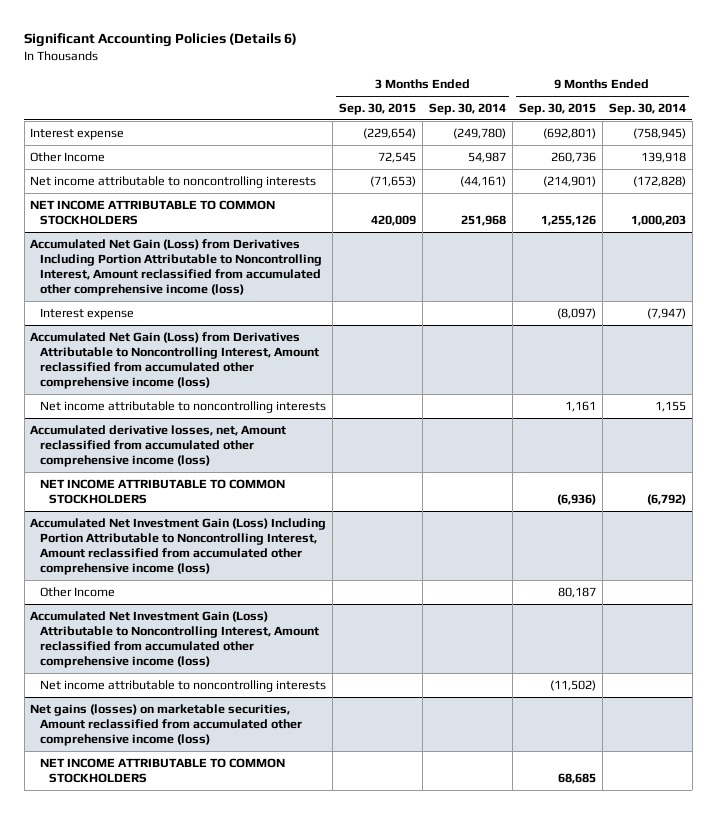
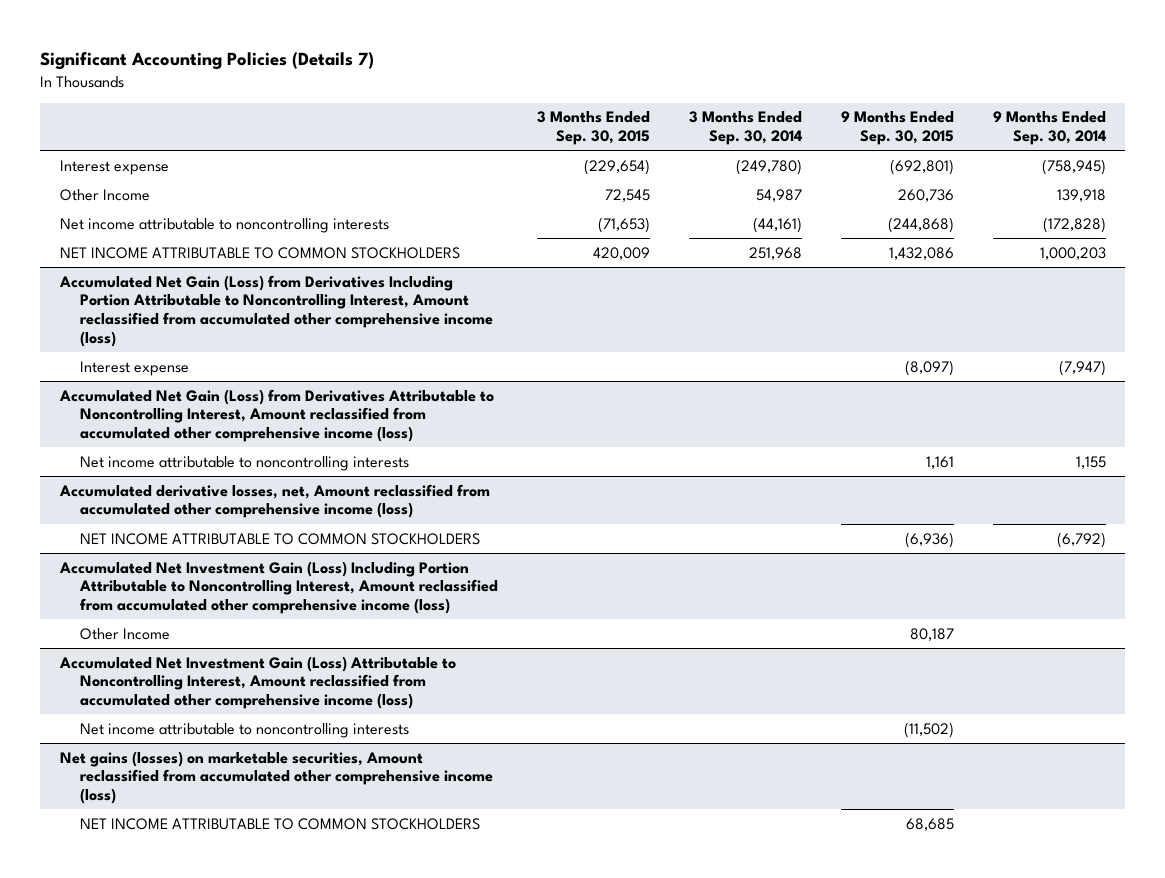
[24,33,298,48] Significant Accounting Policies (Details 6) -> [40,52,375,71] Significant Accounting Policies (Details 7)
[542,175,596,187] (214,901) -> [887,216,954,233] (244,868)
[540,215,596,227] 1,255,126 -> [888,246,954,260] 1,432,086

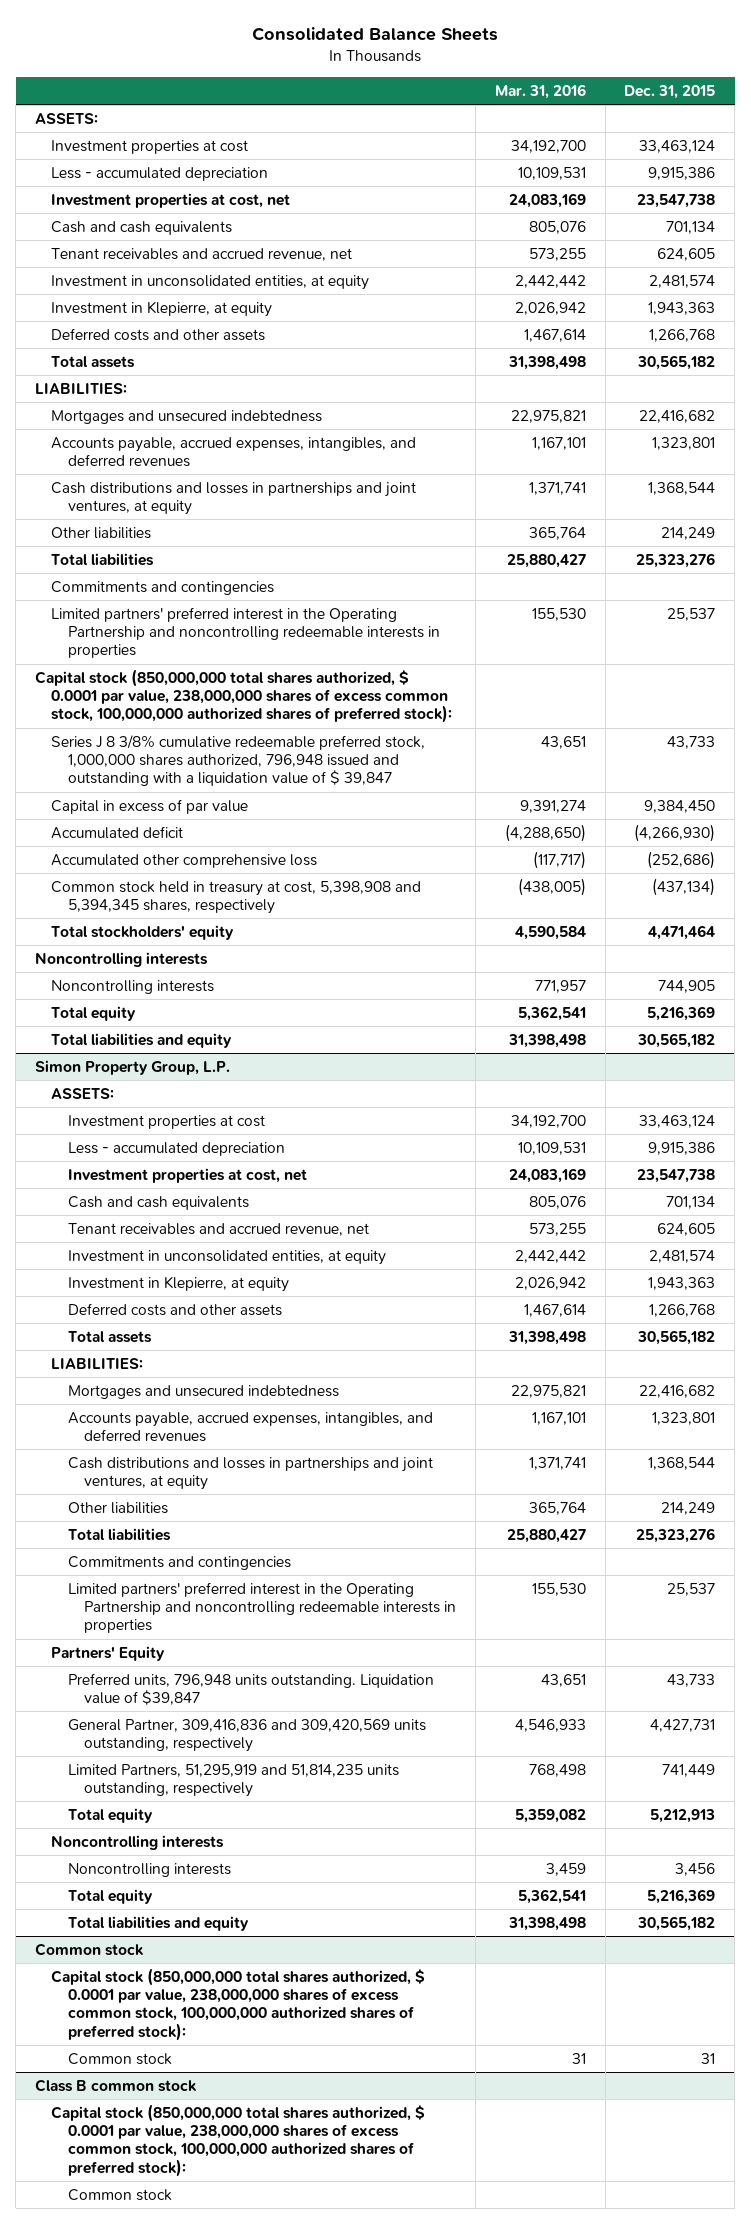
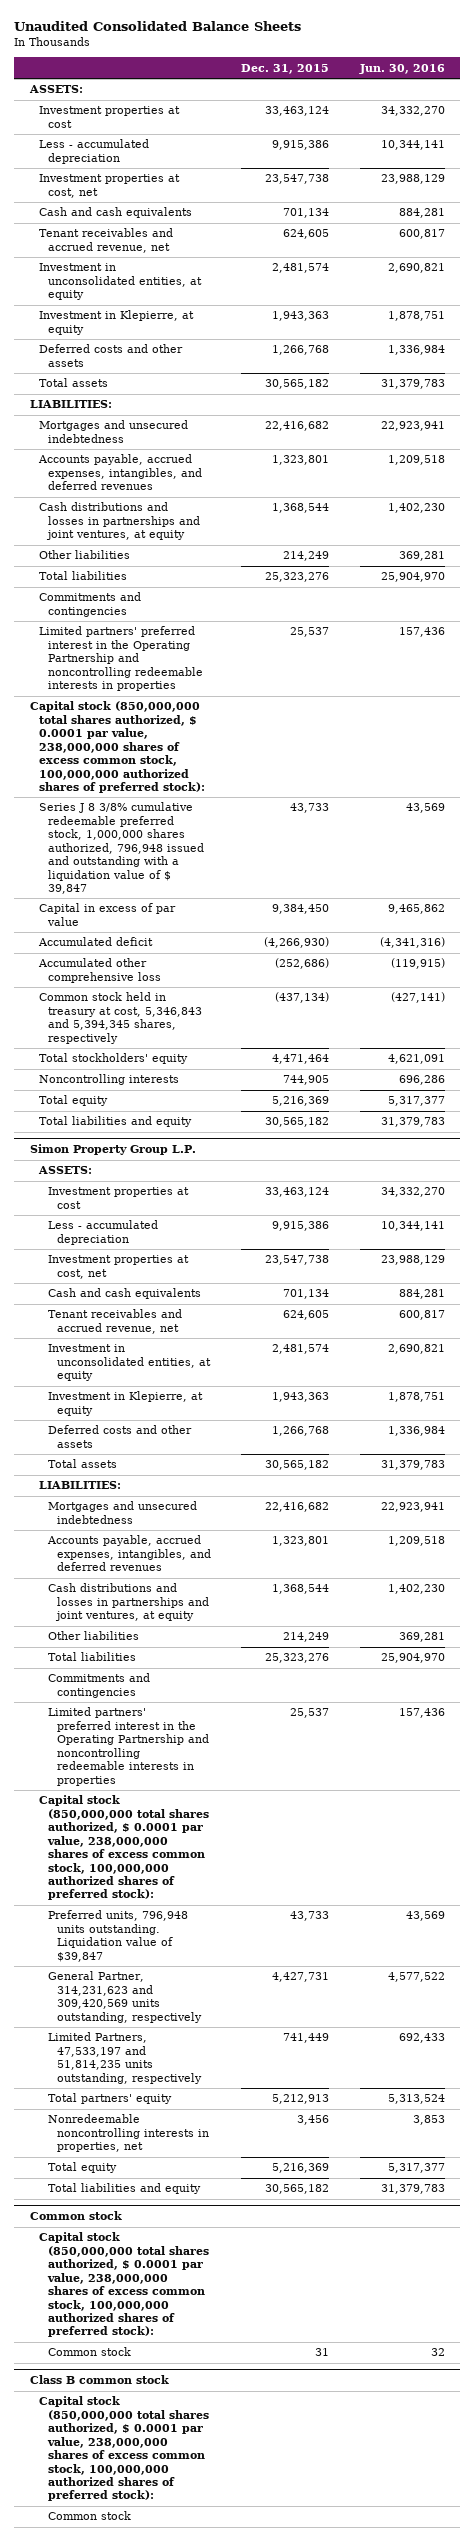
[252,27,499,42] Consolidated Balance Sheets -> [14,21,302,32] Unaudited Consolidated Balance Sheets
[494,83,586,99] Mar. 31, 2016 -> none
none -> [359,63,446,74] Jun. 30, 2016
[51,880,422,915] Common stock held in treasury at cost, 5,398,908 and 5,394,345 shares, respectively -> [38,992,202,1044] Common stock held in treasury at cost, 5,346,843 and 5,394,345 shares, respectively
[35,951,209,967] Noncontrolling interests -> none
[35,1059,231,1075] Simon Property Group, L.P. -> [29,1144,196,1156] Simon Property Group L.P.
[51,1645,166,1661] Partners' Equity -> none
none -> [38,1795,209,1901] Capital stock (850,000,000 total shares authorized, $ 0.0001 par value, 238,000,000 shares of excess common stock, 100,000,000 authorized shares of preferred stock):
[51,1834,225,1850] Noncontrolling interests -> none
[67,1718,426,1753] General Partner, 309,416,836 and 309,420,569 units outstanding, respectively -> [47,1971,202,2023] General Partner, 314,231,623 and 309,420,569 units outstanding, respectively
[67,1763,399,1798] Limited Partners, 51,295,919 and 51,814,235 units outstanding, respectively -> [47,2032,202,2084] Limited Partners, 47,533,197 and 51,814,235 units outstanding, respectively
[67,1807,153,1823] Total equity -> [47,2093,172,2105] Total partners' equity
[67,1862,231,1877] Noncontrolling interests -> [47,2114,209,2153] Nonredeemable noncontrolling interests in properties, net

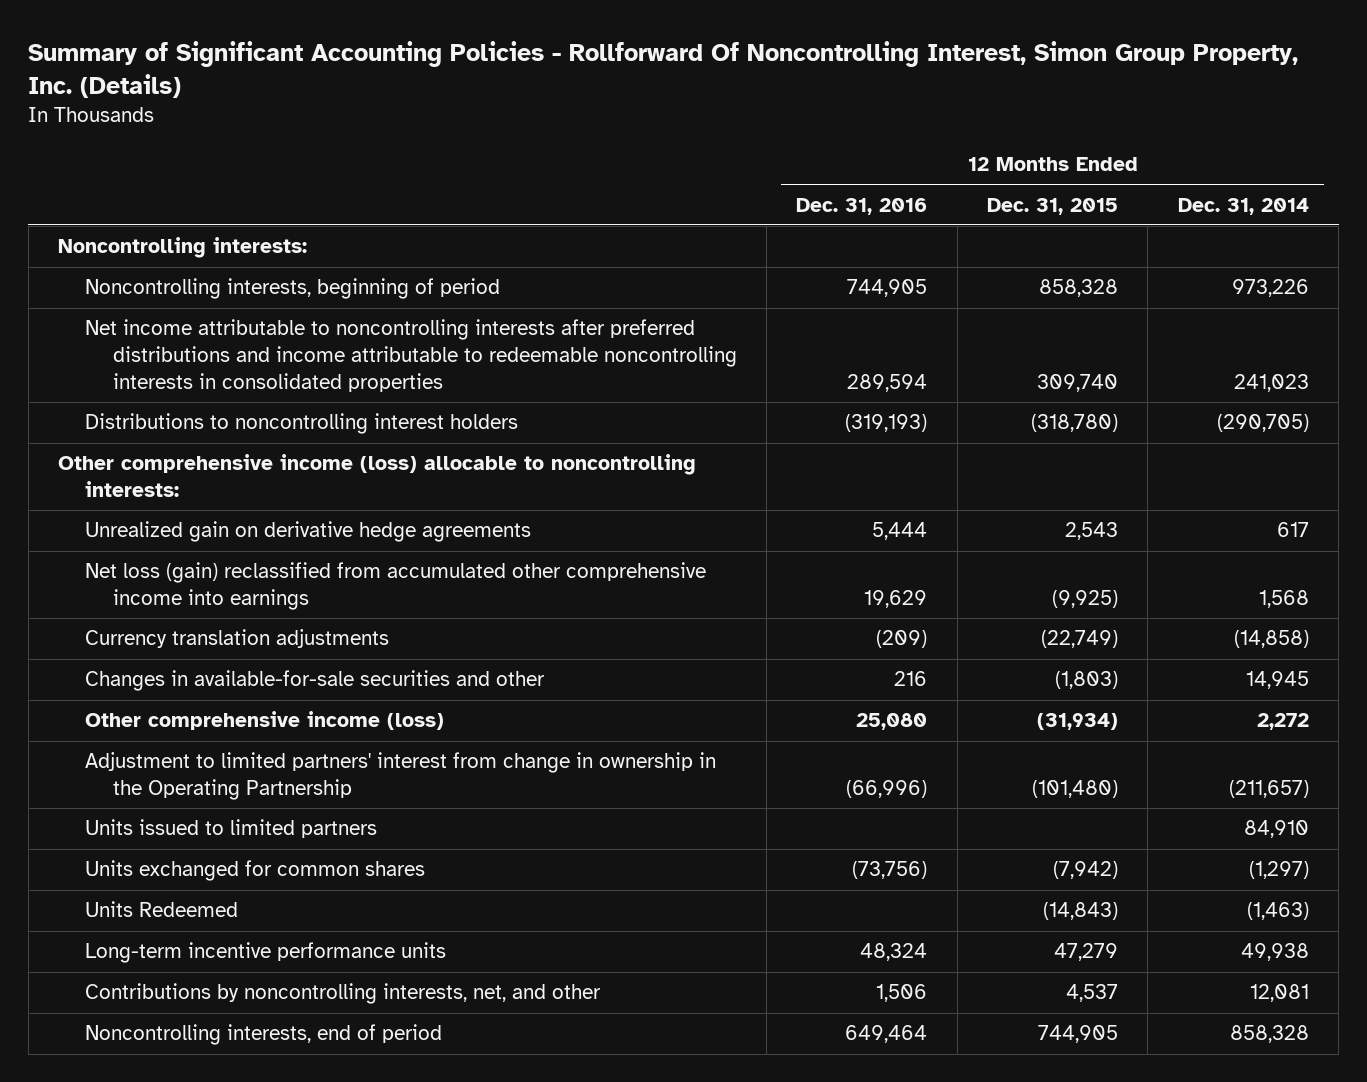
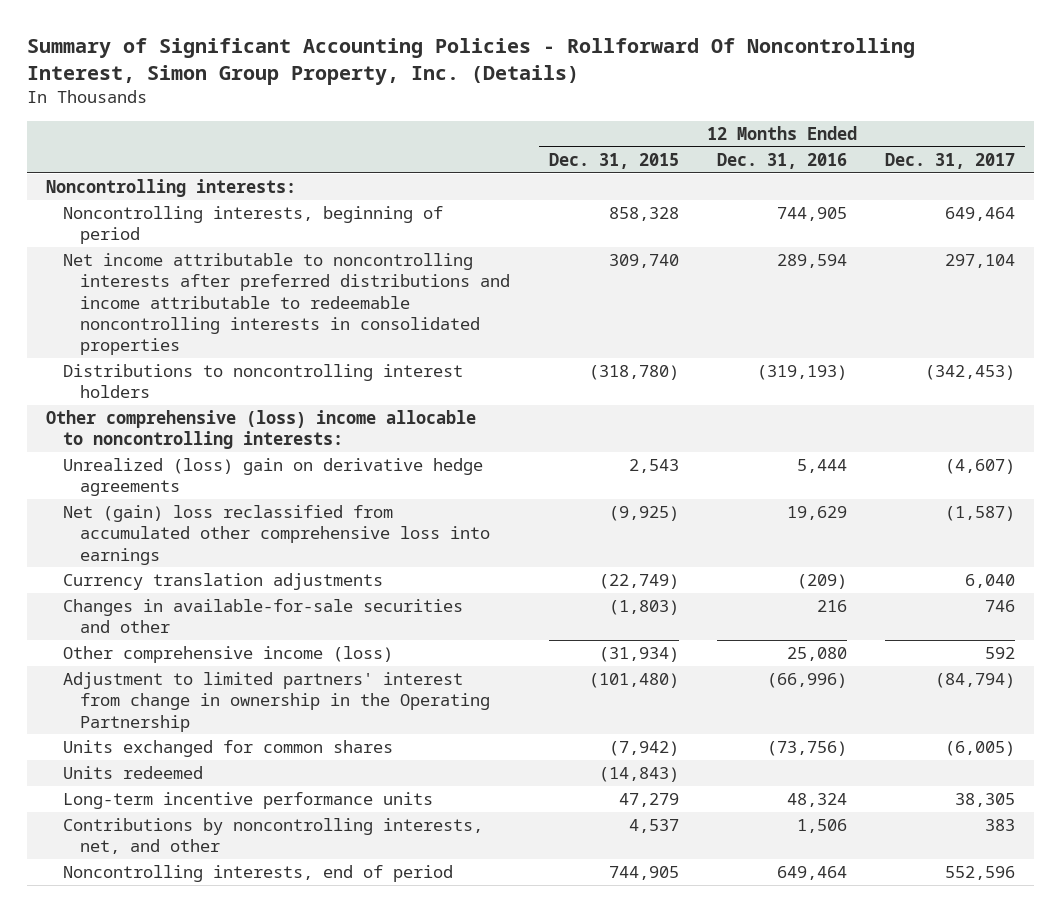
[1177,197,1309,215] Dec. 31, 2014 -> none
none -> [885,153,1016,170] Dec. 31, 2017
[58,454,697,498] Other comprehensive income (loss) allocable to noncontrolling interests: -> [45,410,476,450] Other comprehensive (loss) income allocable to noncontrolling interests:
[85,521,532,543] Unrealized gain on derivative hedge agreements -> [63,458,484,497] Unrealized (loss) gain on derivative hedge agreements
[85,562,707,611] Net loss (gain) reclassified from accumulated other comprehensive income into earnings -> [63,505,491,565] Net (gain) loss reclassified from accumulated other comprehensive loss into earnings
[85,819,378,839] Units issued to limited partners -> none
[85,901,239,918] Units Redeemed -> [63,766,204,780] Units redeemed

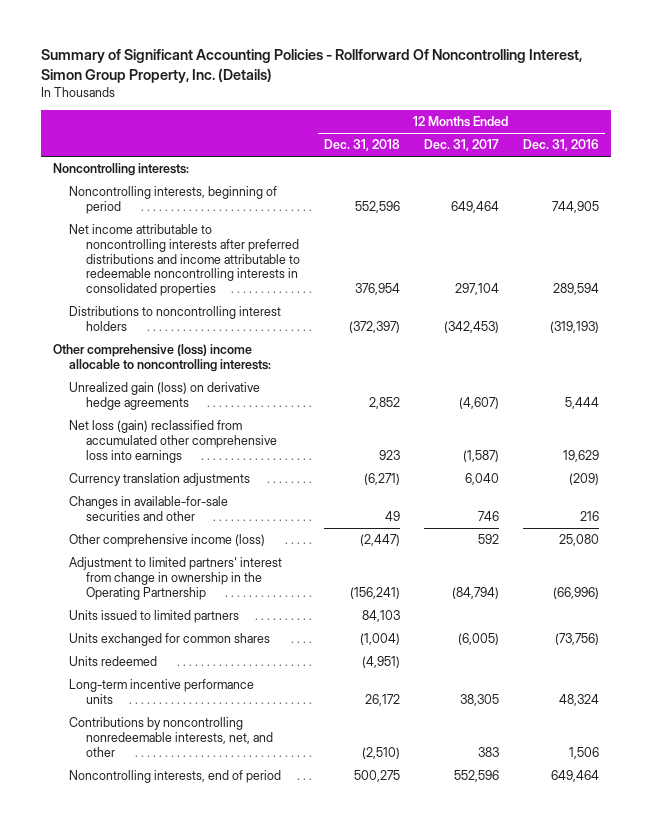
[548,153,679,170] Dec. 31, 2015 -> none
none -> [324,139,401,152] Dec. 31, 2018
[63,458,484,497] Unrealized (loss) gain on derivative hedge agreements -> [69,382,261,410] Unrealized gain (loss) on derivative hedge agreements
[63,505,491,565] Net (gain) loss reclassified from accumulated other comprehensive loss into earnings -> [69,420,278,463] Net loss (gain) reclassified from accumulated other comprehensive loss into earnings
none -> [69,610,240,624] Units issued to limited partners
[63,818,484,855] Contributions by noncontrolling interests, net, and other -> [69,717,274,757] Contributions by noncontrolling nonredeemable interests, net, and other

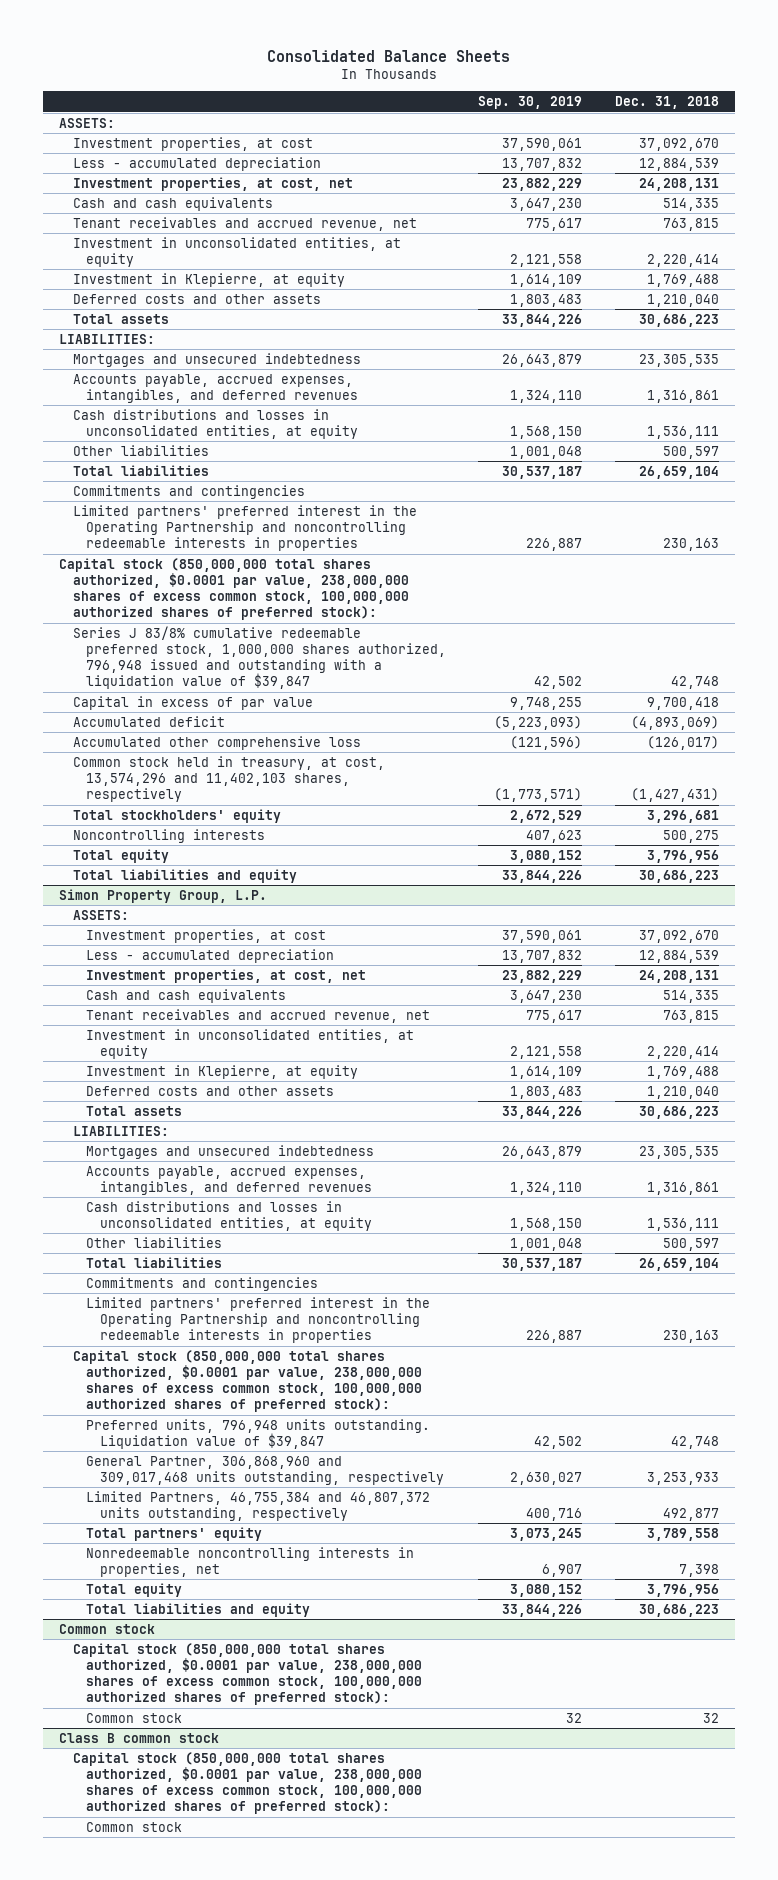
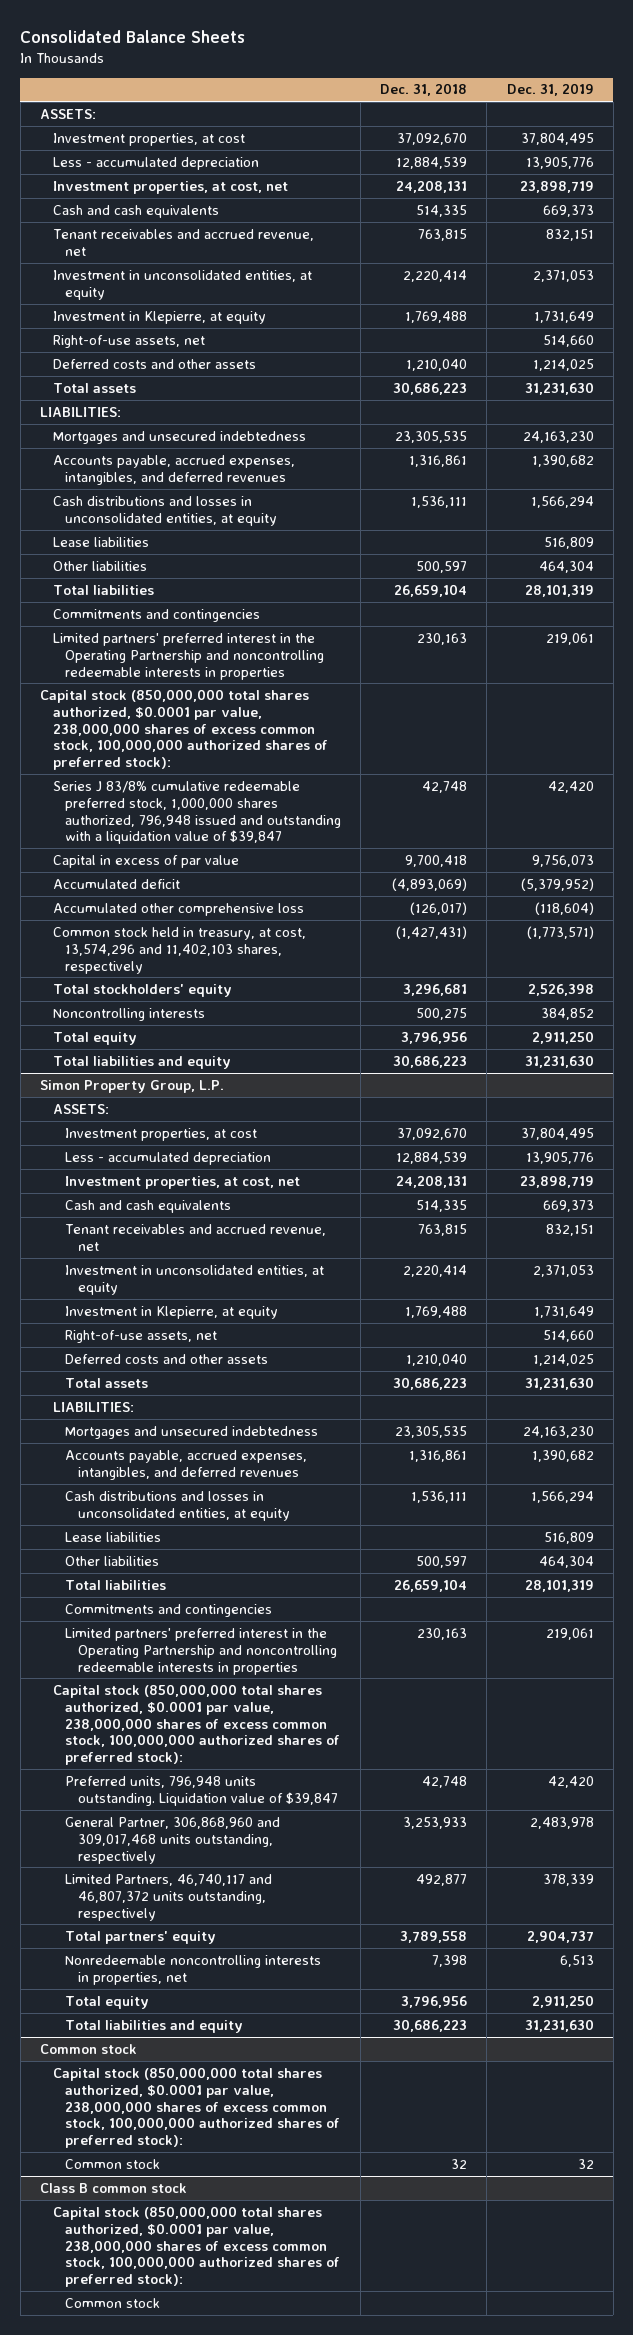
[478,95,583,109] Sep. 30, 2019 -> none
none -> [506,83,594,97] Dec. 31, 2019
none -> [52,334,205,348] Right-of-use assets, net
none -> [52,536,149,547] Lease liabilities
none -> [65,1329,218,1343] Right-of-use assets, net
none -> [65,1531,162,1542] Lease liabilities
[86,1490,431,1521] Limited Partners, 46,755,384 and 46,807,372 units outstanding, respectively -> [65,1873,273,1921] Limited Partners, 46,740,117 and 46,807,372 units outstanding, respectively

